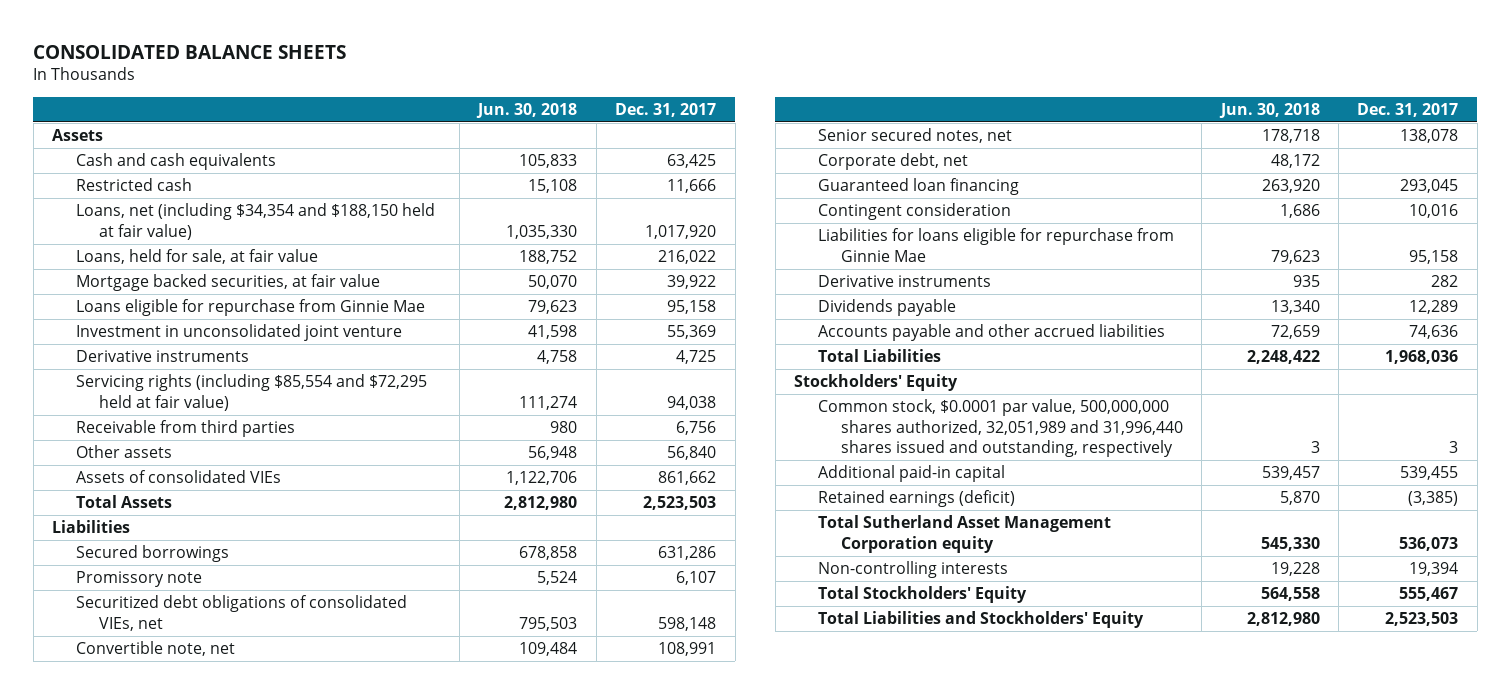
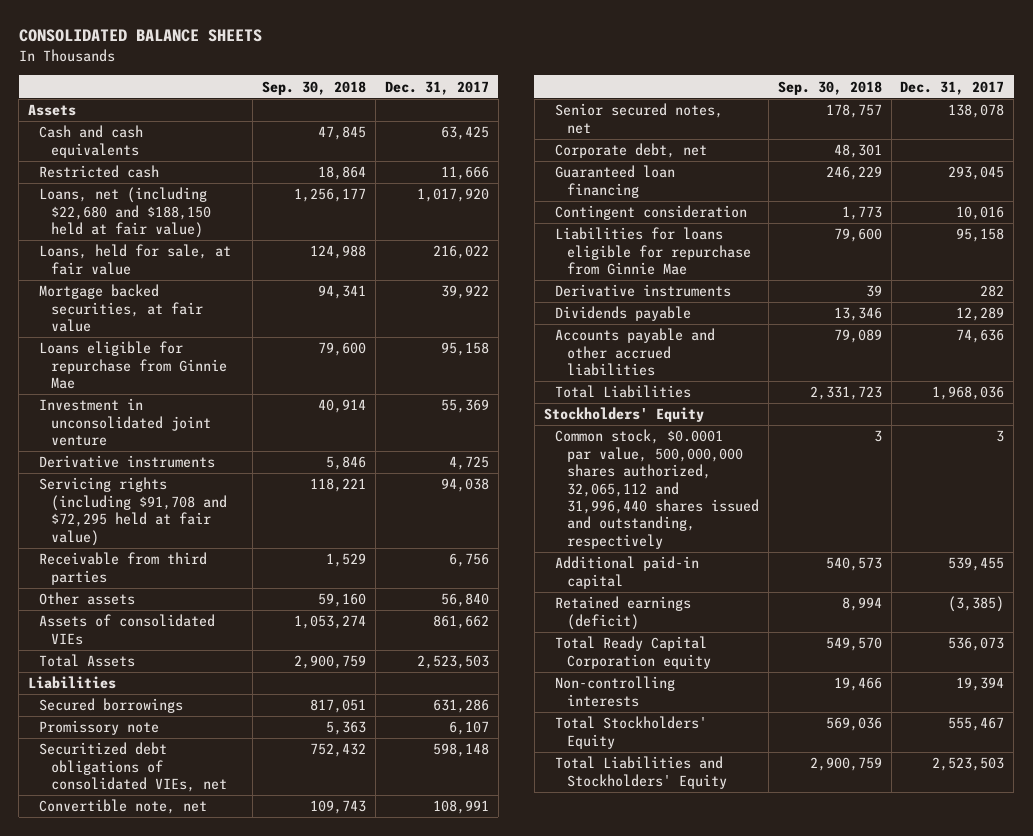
[476,102,578,118] Jun. 30, 2018 -> none
none -> [261,80,366,95] Sep. 30, 2018
[75,203,435,240] Loans, net (including $34,354 and $188,150 held at fair value) -> [39,187,211,239] Loans, net (including $22,680 and $188,150 held at fair value)
[75,374,427,411] Servicing rights (including $85,554 and $72,295 held at fair value) -> [39,477,227,546] Servicing rights (including $91,708 and $72,295 held at fair value)
[817,399,1183,458] Common stock, $0.0001 par value, 500,000,000 shares authorized, 32,051,989 and 31,996,440 shares issued and outstanding, respectively -> [555,429,759,549] Common stock, $0.0001 par value, 500,000,000 shares authorized, 32,065,112 and 31,996,440 shares issued and outstanding, respectively
[817,515,1111,553] Total Sutherland Asset Management Corporation equity -> [555,636,711,669] Total Ready Capital Corporation equity

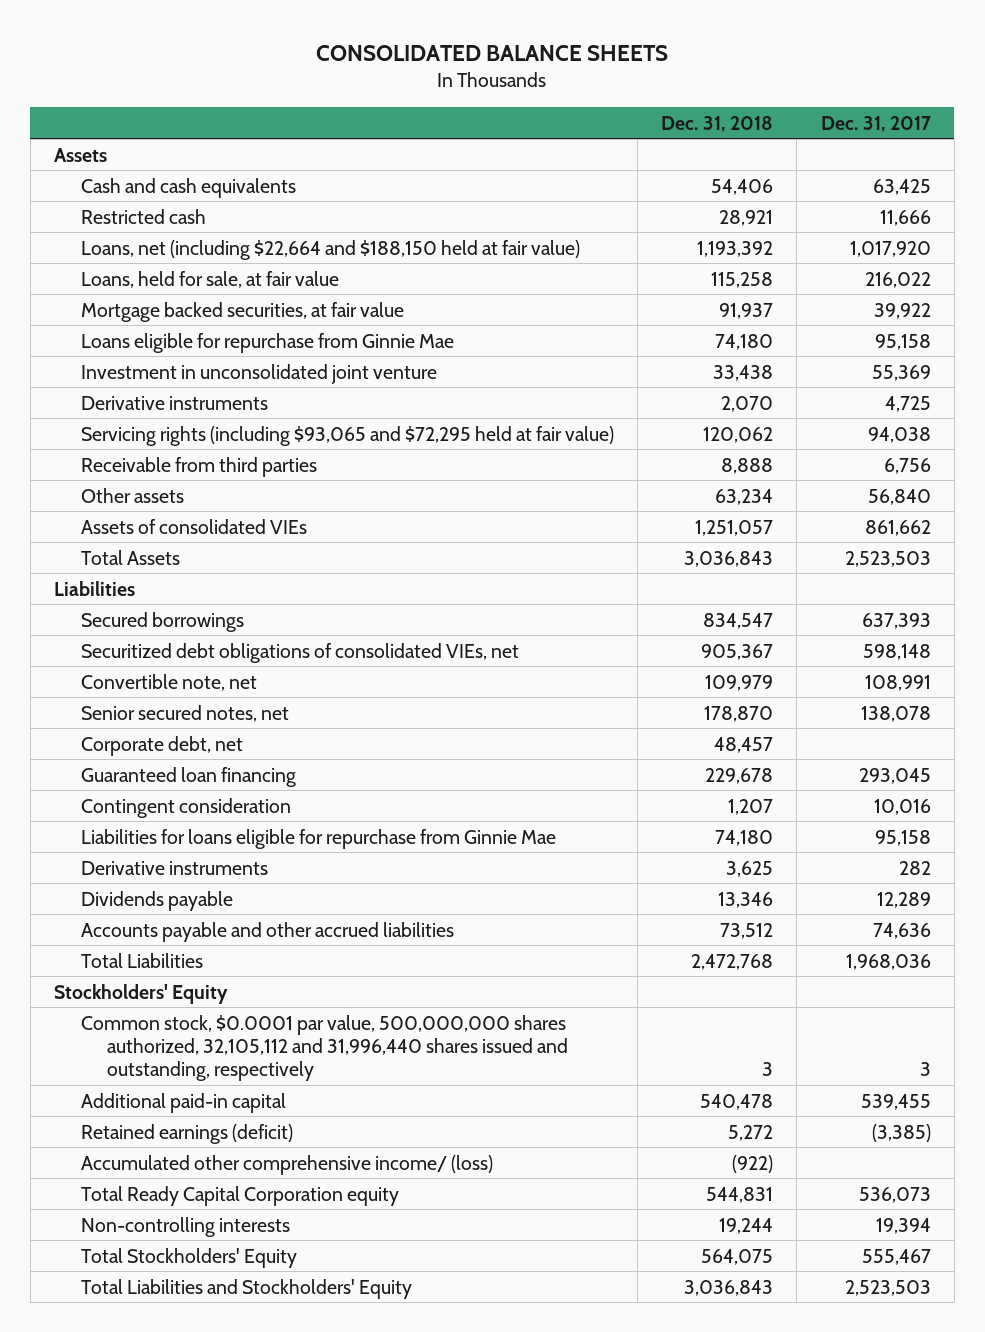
[261,80,366,95] Sep. 30, 2018 -> none
none -> [661,115,774,132] Dec. 31, 2018
[39,187,211,239] Loans, net (including $22,680 and $188,150 held at fair value) -> [80,239,580,260] Loans, net (including $22,664 and $188,150 held at fair value)
[39,477,227,546] Servicing rights (including $91,708 and $72,295 held at fair value) -> [80,425,614,446] Servicing rights (including $93,065 and $72,295 held at fair value)
[39,720,160,736] Promissory note -> none
[432,699,489,714] 631,286 -> [861,612,931,629] 637,393
[555,429,759,549] Common stock, $0.0001 par value, 500,000,000 shares authorized, 32,065,112 and 31,996,440 shares issued and outstanding, respectively -> [80,1014,569,1081] Common stock, $0.0001 par value, 500,000,000 shares authorized, 32,105,112 and 31,996,440 shares issued and outstanding, respectively
none -> [80,1154,493,1175] Accumulated other comprehensive income/ (loss)

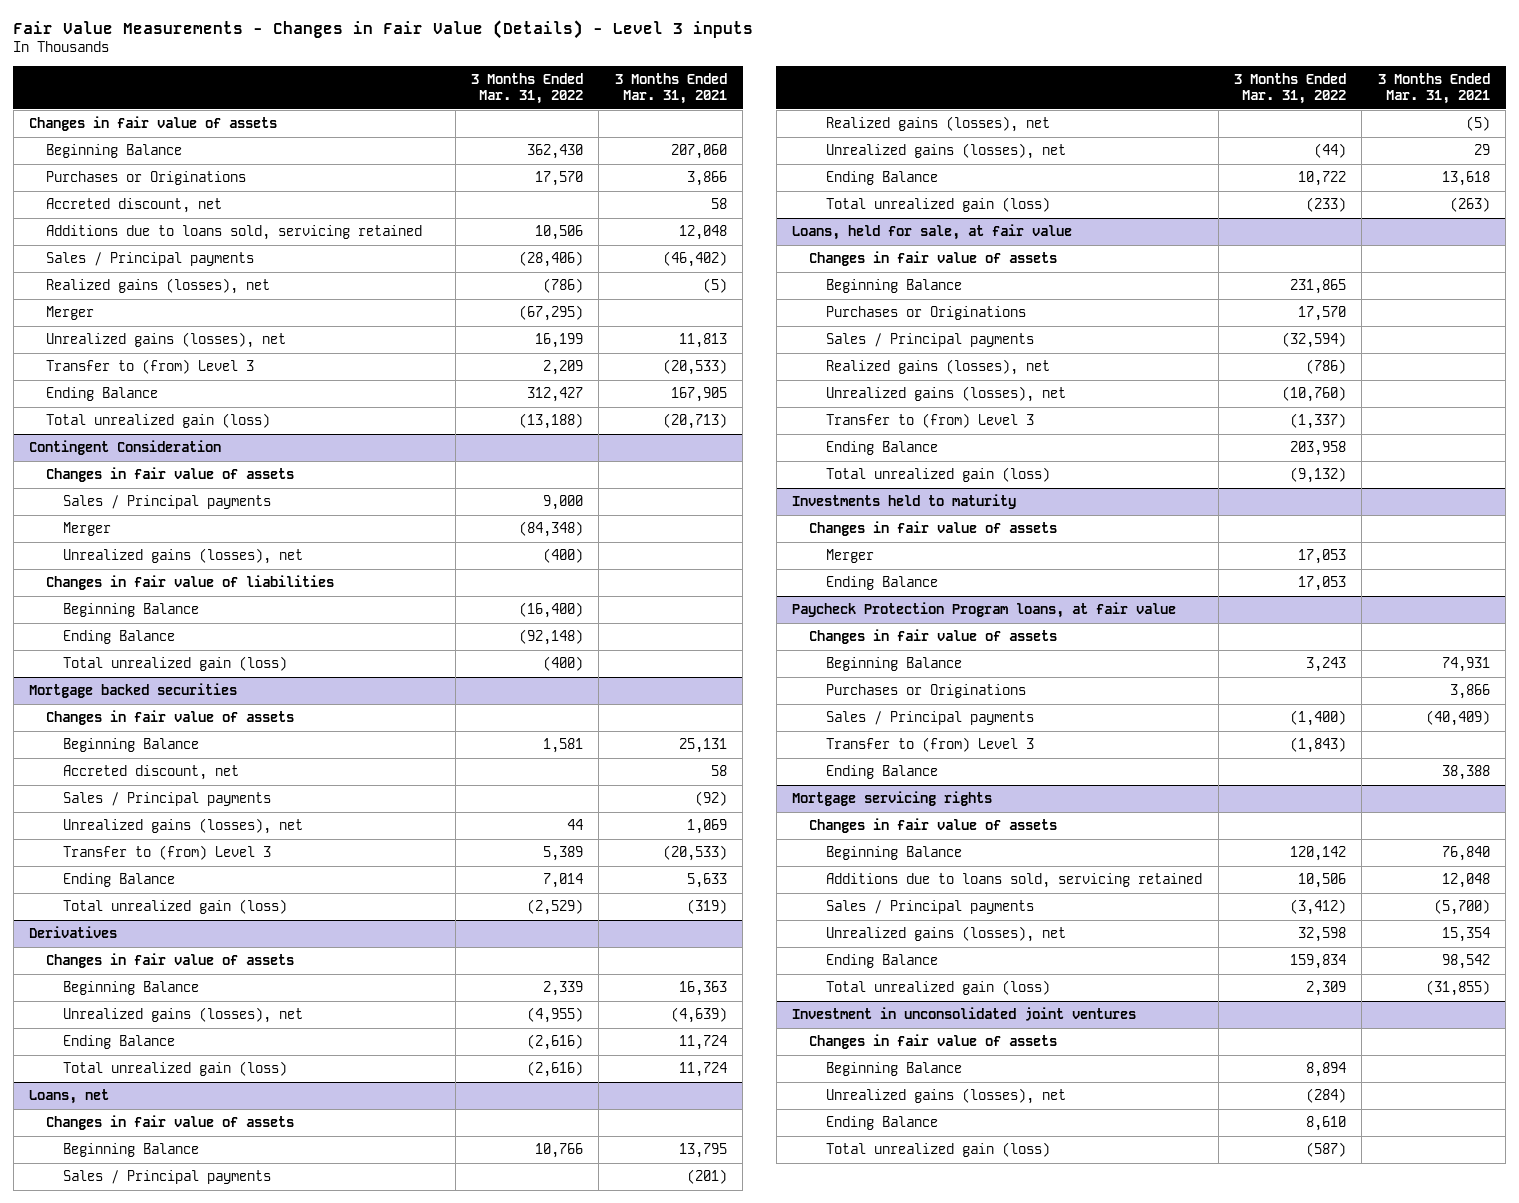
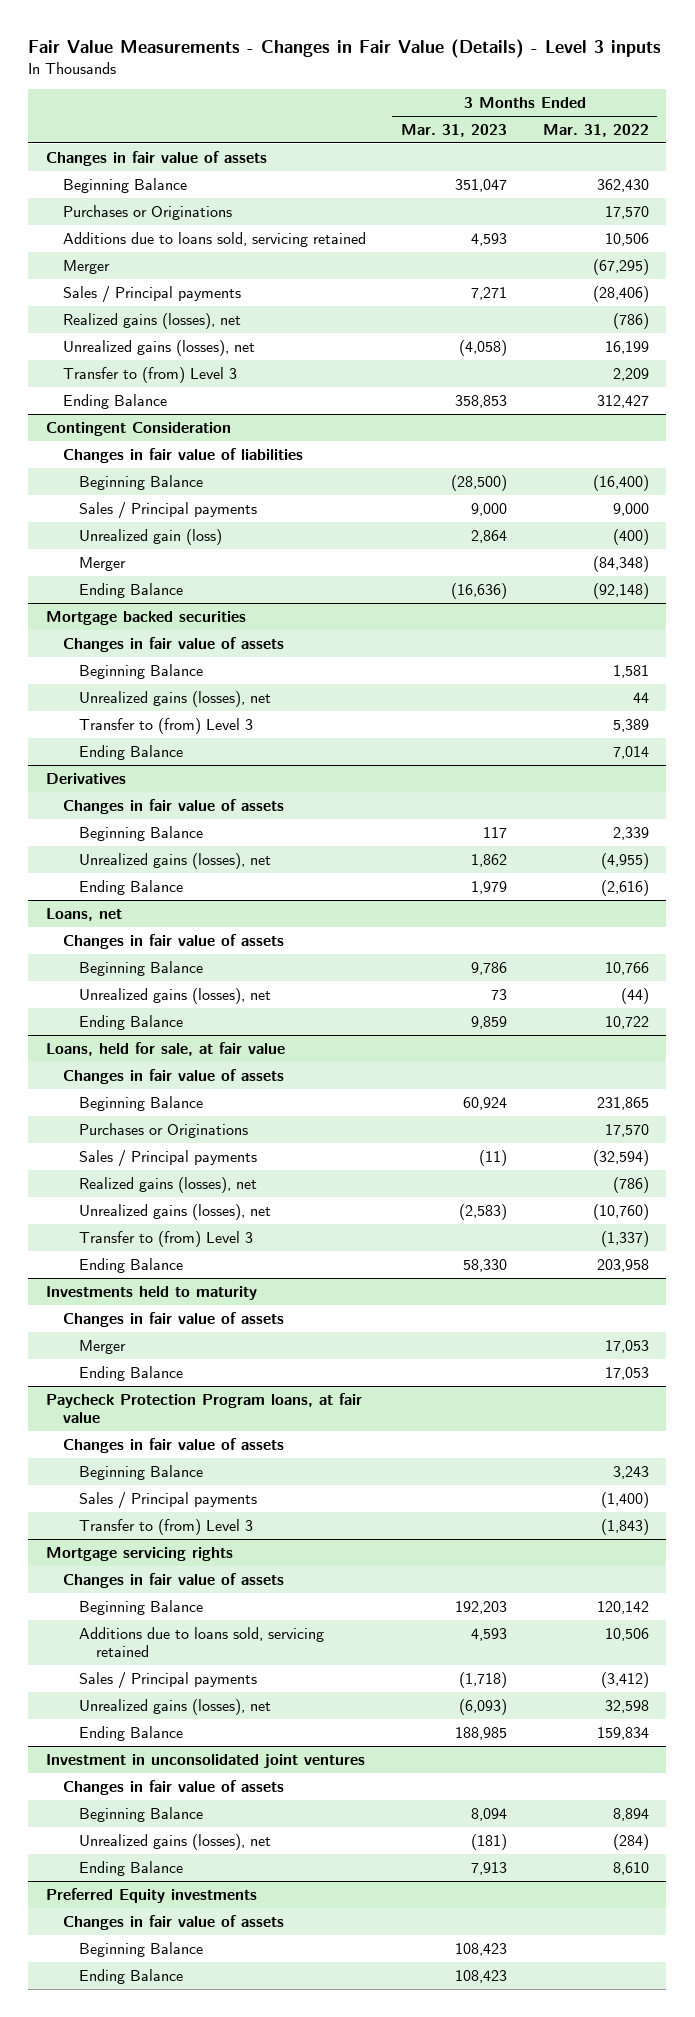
[614,72,727,104] 3 Months Ended Mar. 31, 2021 -> none
none -> [401,123,508,137] Mar. 31, 2023
[46,198,223,214] Accreted discount, net -> none
[46,306,95,321] Merger -> [62,259,110,274] Merger
[46,413,271,429] Total unrealized gain (loss) -> none
[46,467,295,483] Changes in fair value of assets -> none
[63,548,304,565] Unrealized gains (losses), net -> none
[63,495,272,510] Sales / Principal payments -> [79,501,258,519] Sales / Principal payments
none -> [79,528,223,545] Unrealized gain (loss)
[63,522,112,537] Merger -> [79,556,127,571] Merger
[63,656,288,672] Total unrealized gain (loss) -> none
[63,765,240,781] Accreted discount, net -> none
[63,792,272,807] Sales / Principal payments -> none
[63,899,288,915] Total unrealized gain (loss) -> none
[63,1061,288,1077] Total unrealized gain (loss) -> none
[63,1170,272,1185] Sales / Principal payments -> none
[826,116,1051,133] Realized gains (losses), net -> none
[826,197,1051,213] Total unrealized gain (loss) -> none
[826,467,1051,483] Total unrealized gain (loss) -> none
[826,684,1027,699] Purchases or Originations -> none
[826,765,939,780] Ending Balance -> none
[826,980,1051,996] Total unrealized gain (loss) -> none
[826,1142,1051,1158] Total unrealized gain (loss) -> none
none -> [46,1887,258,1903] Preferred Equity investments
none -> [62,1914,284,1930] Changes in fair value of assets
none -> [79,1941,204,1957] Beginning Balance
none -> [79,1968,184,1984] Ending Balance

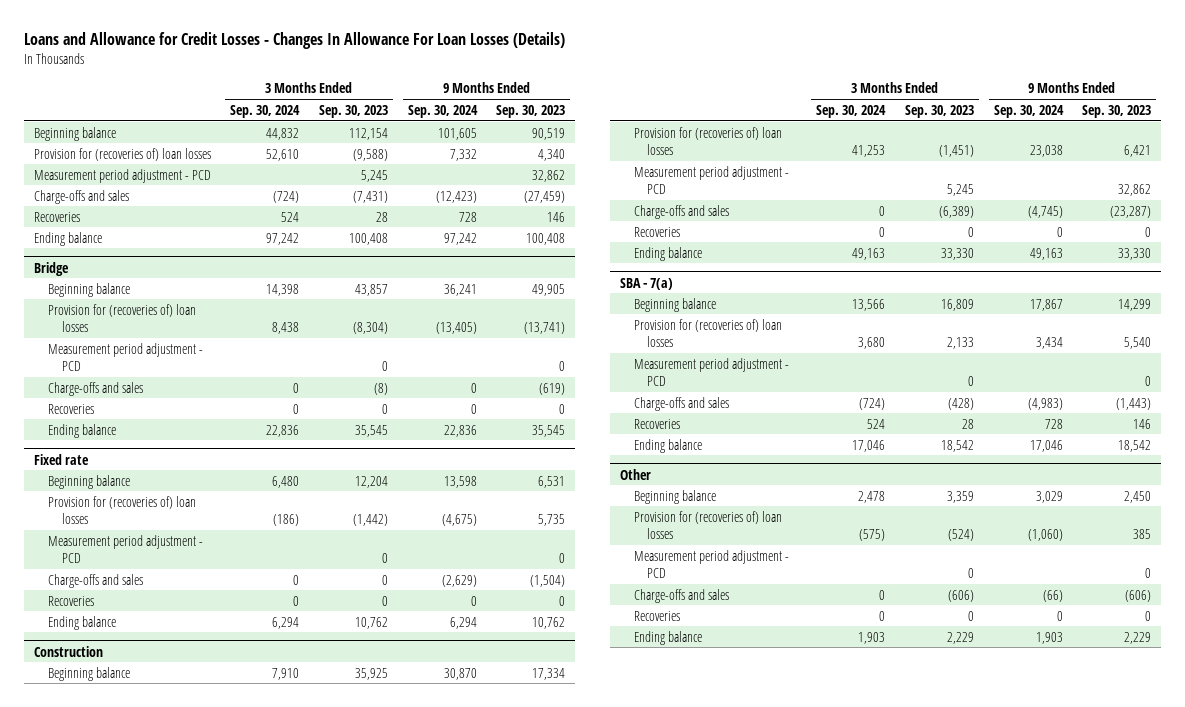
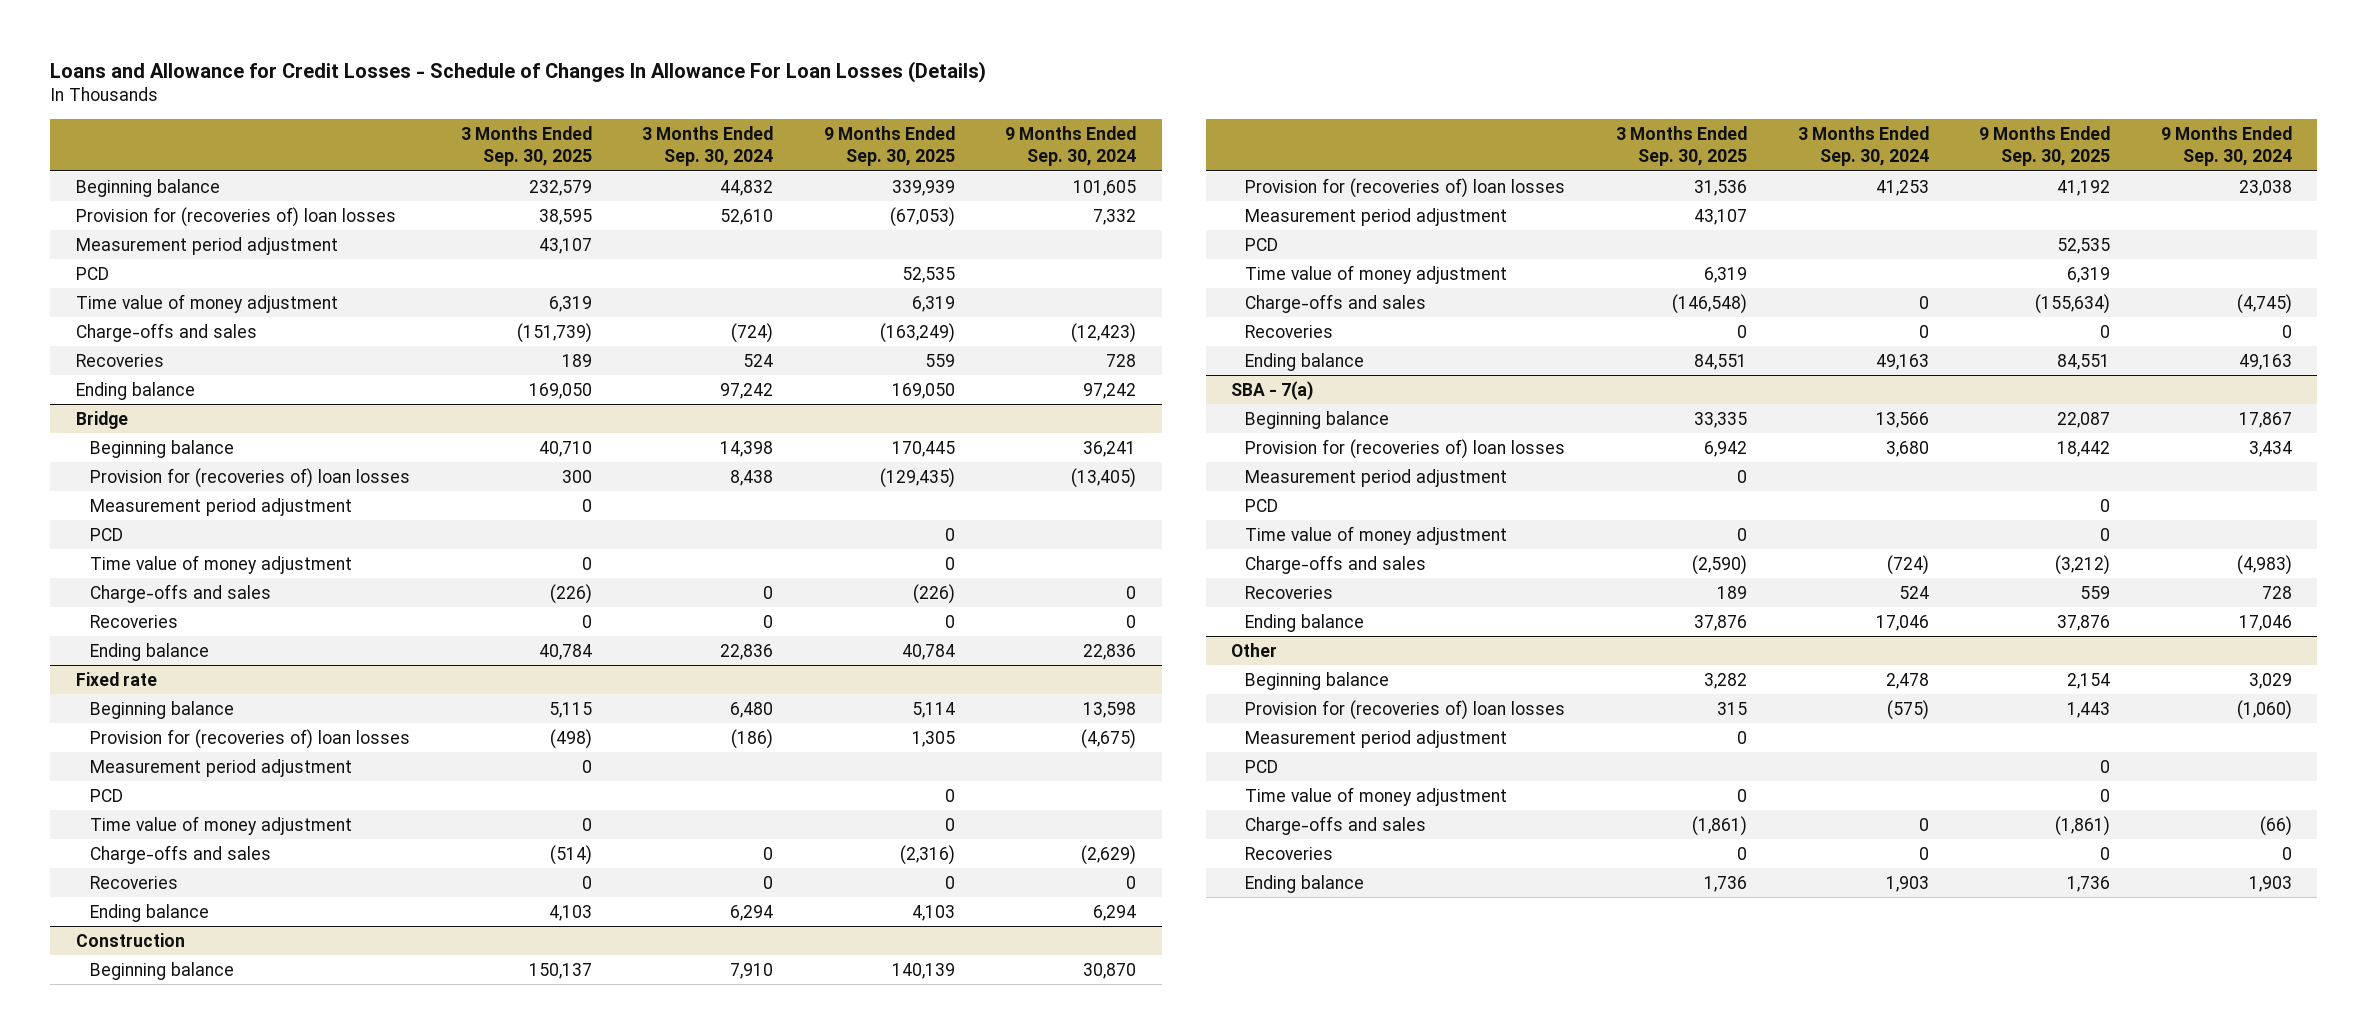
[23,32,565,50] Loans and Allowance for Credit Losses - Changes In Allowance For Loan Losses (Details) -> [50,60,987,83] Loans and Allowance for Credit Losses - Schedule of Changes In Allowance For Loan Losses (Details)
[319,104,389,118] Sep. 30, 2023 -> none
[496,104,566,118] Sep. 30, 2023 -> none
none -> [460,125,592,167] 3 Months Ended Sep. 30, 2025
none -> [823,125,955,167] 9 Months Ended Sep. 30, 2025
none -> [75,236,338,255] Measurement period adjustment
[33,168,211,183] Measurement period adjustment - PCD -> [75,266,109,280] PCD
none -> [75,293,338,313] Time value of money adjustment
none -> [90,497,353,516] Measurement period adjustment
[47,342,203,372] Measurement period adjustment - PCD -> [90,527,124,541] PCD
none -> [90,554,353,574] Time value of money adjustment
none -> [90,758,353,777] Measurement period adjustment
[47,534,203,564] Measurement period adjustment - PCD -> [90,788,124,802] PCD
none -> [90,815,353,835] Time value of money adjustment
none -> [1245,207,1508,226] Measurement period adjustment
[633,165,789,195] Measurement period adjustment - PCD -> [1245,237,1279,251] PCD
none -> [1245,264,1508,284] Time value of money adjustment
none -> [1245,468,1508,487] Measurement period adjustment
[633,357,789,387] Measurement period adjustment - PCD -> [1245,498,1279,512] PCD
none -> [1245,525,1508,545] Time value of money adjustment
none -> [1245,729,1508,748] Measurement period adjustment
[633,549,789,579] Measurement period adjustment - PCD -> [1245,759,1279,773] PCD
none -> [1245,786,1508,806] Time value of money adjustment

